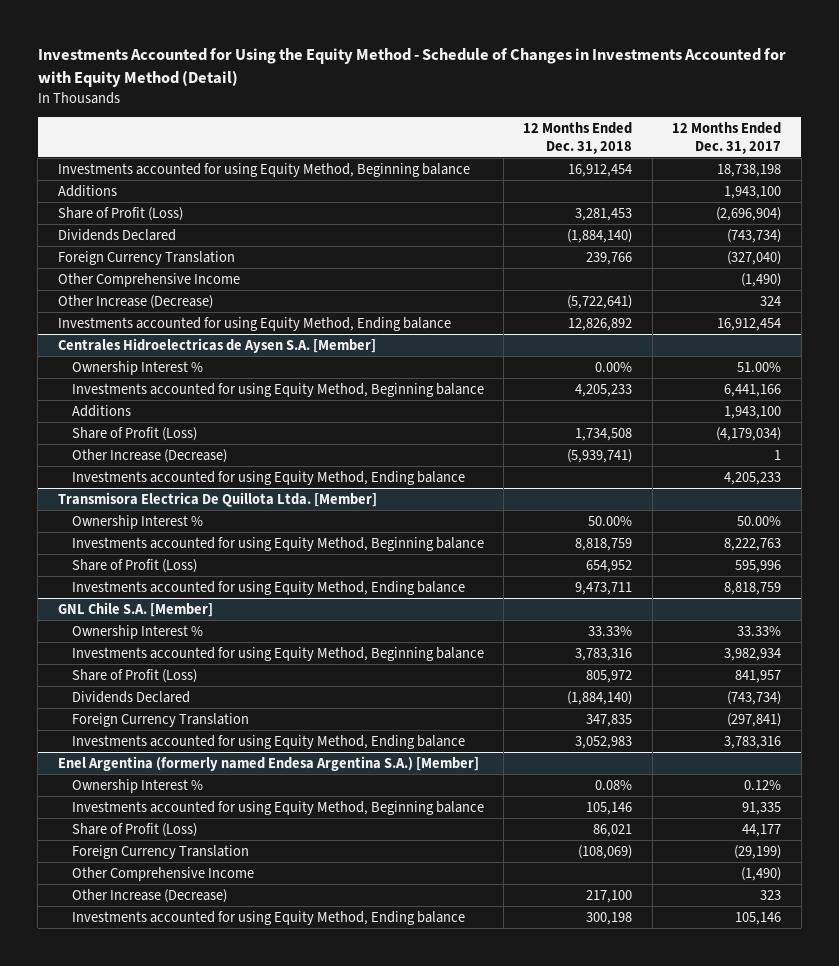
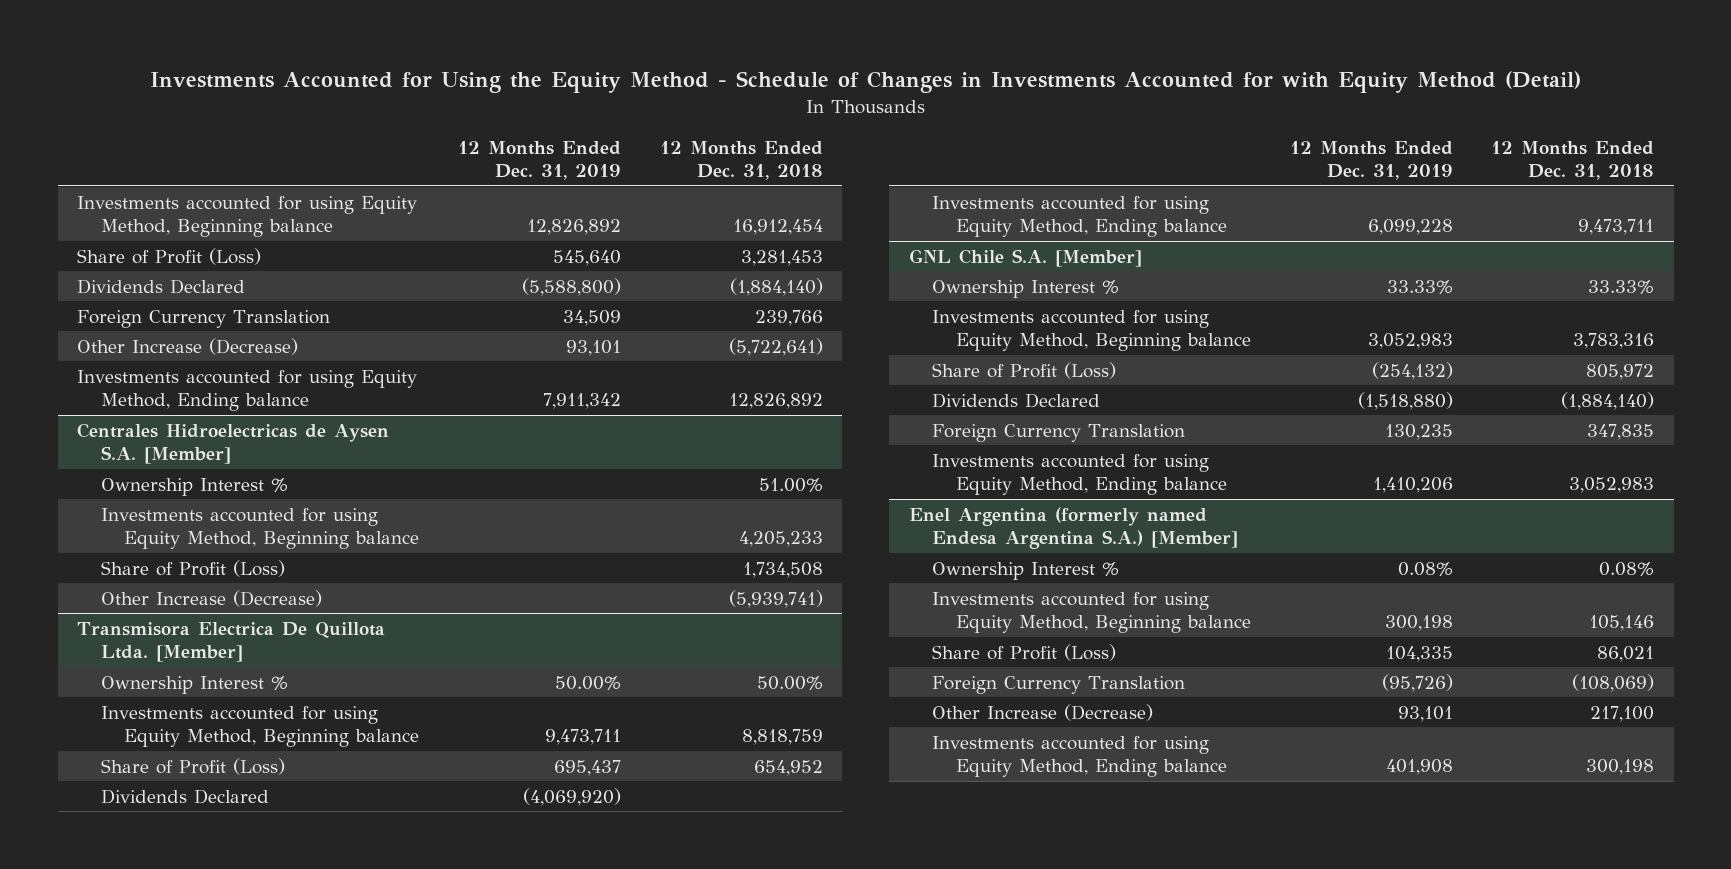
[672,122,782,154] 12 Months Ended Dec. 31, 2017 -> none
none -> [457,140,621,180] 12 Months Ended Dec. 31, 2019
[57,184,117,197] Additions -> none
[57,272,240,287] Other Comprehensive Income -> none
[595,361,633,372] 0.00% -> [758,477,823,492] 51.00%
[71,404,131,417] Additions -> none
[71,470,465,485] Investments accounted for using Equity Method, Ending balance -> none
none -> [100,788,269,804] Dividends Declared
[71,866,254,881] Other Comprehensive Income -> none

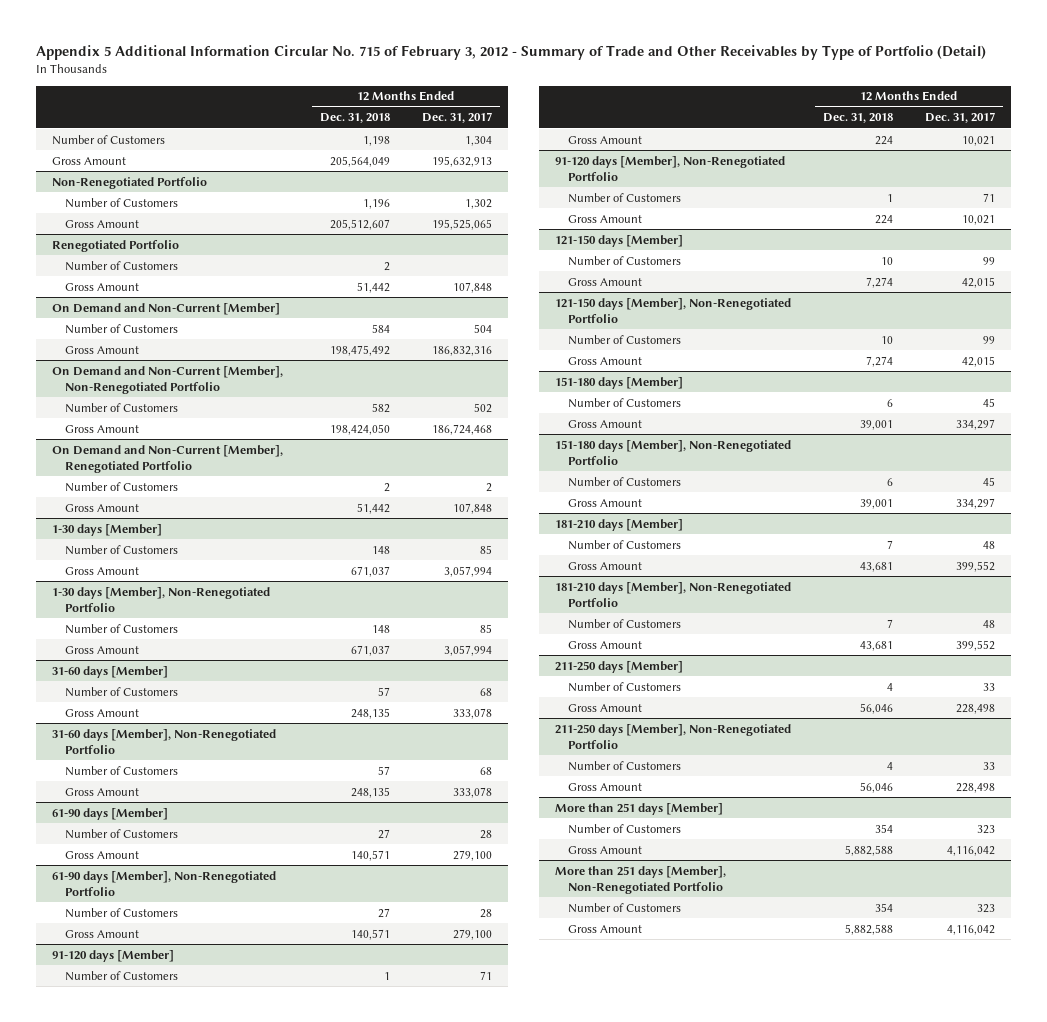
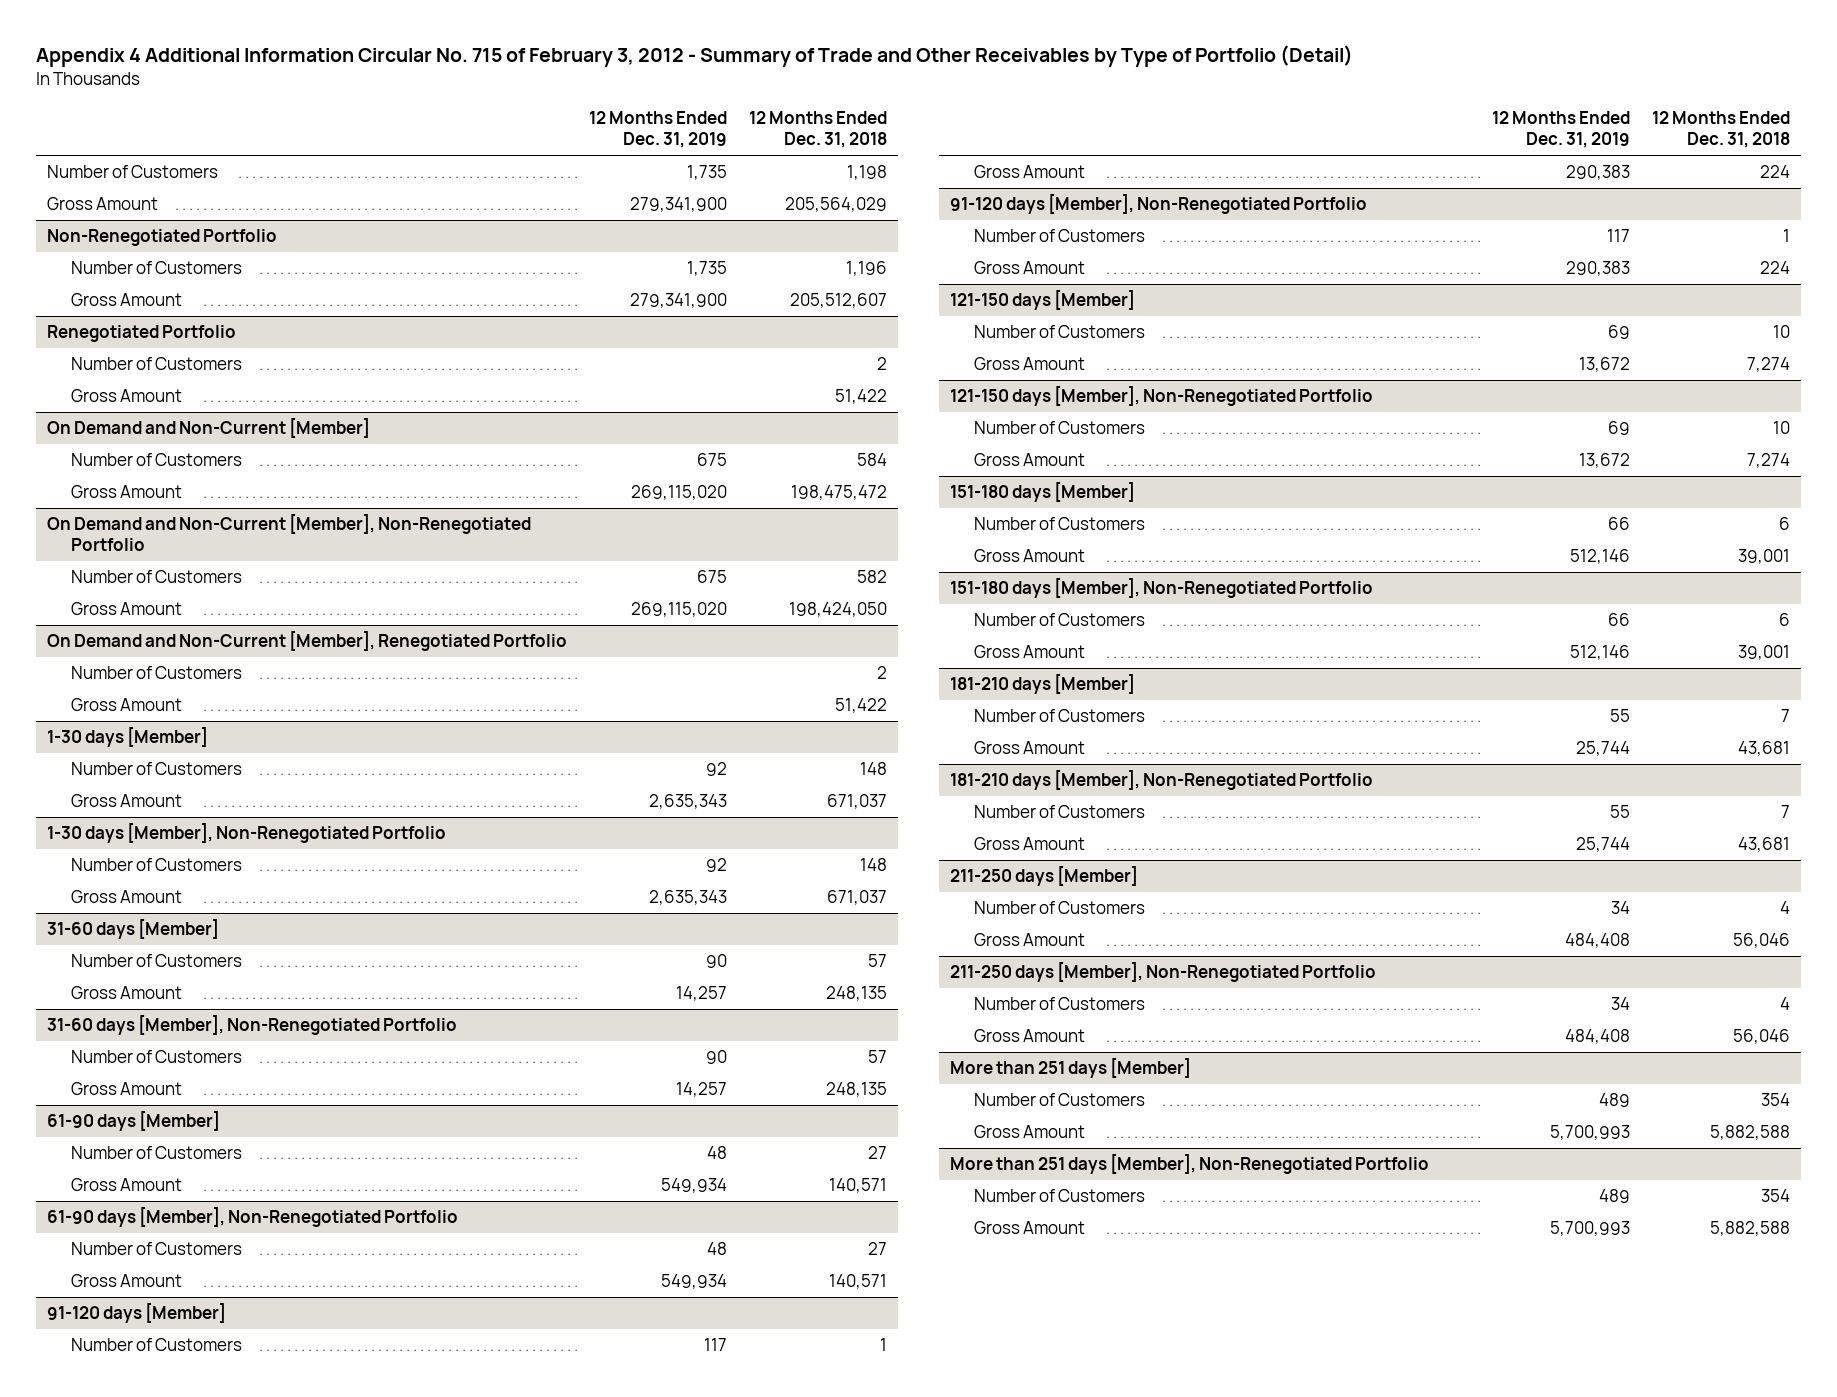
[36,44,987,60] Appendix 5 Additional Information Circular No. 715 of February 3, 2012 - Summary of Trade and Other Receivables by Type of Portfolio (Detail) -> [36,45,1354,68] Appendix 4 Additional Information Circular No. 715 of February 3, 2012 - Summary of Trade and Other Receivables by Type of Portfolio (Detail)
[421,112,492,124] Dec. 31, 2017 -> none
none -> [588,110,727,149] 12 Months Ended Dec. 31, 2019
[330,155,391,167] 205,564,049 -> [784,197,887,213] 205,564,029
[357,281,391,293] 51,442 -> [834,389,887,405] 51,422
[330,344,391,356] 198,475,492 -> [790,485,887,501] 198,475,472
[357,502,391,514] 51,442 -> [834,698,887,714] 51,422

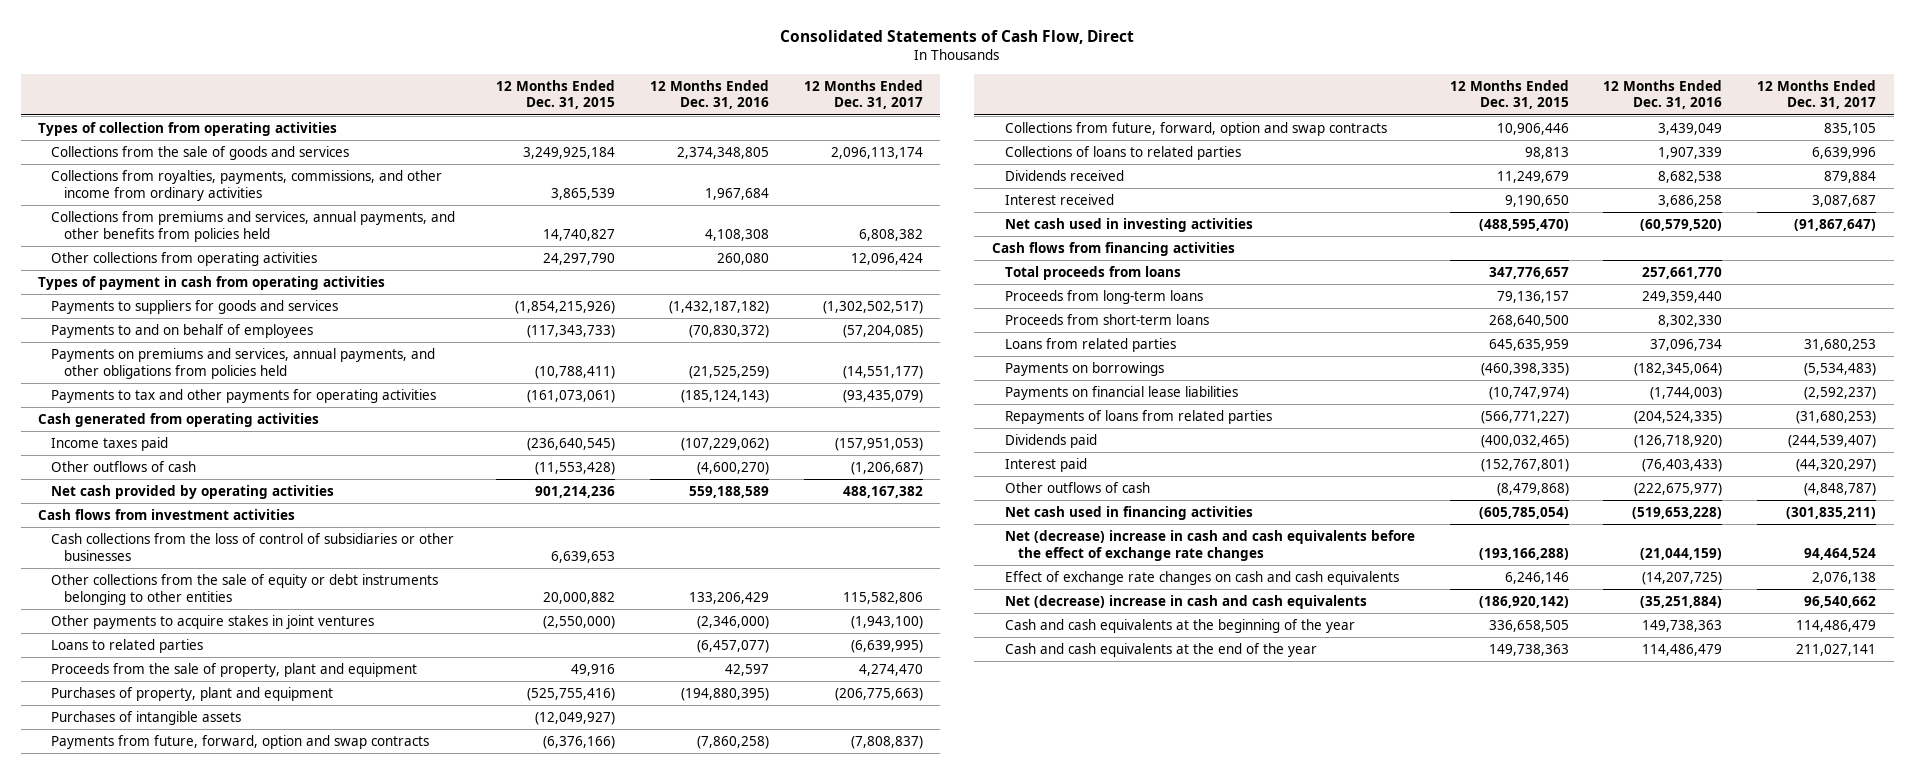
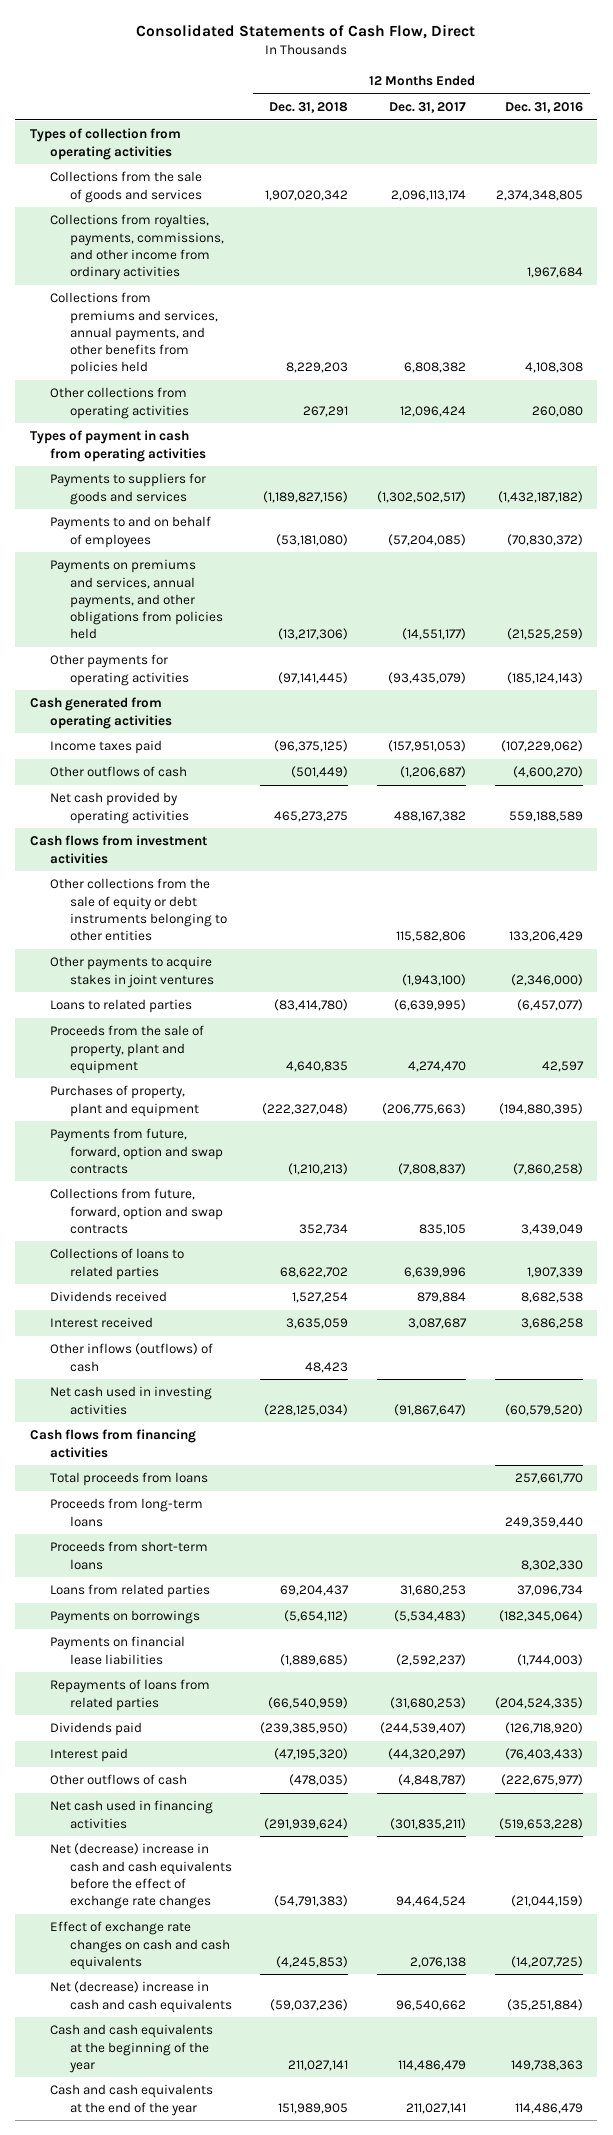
[496,79,616,110] 12 Months Ended Dec. 31, 2015 -> none
none -> [269,102,349,114] Dec. 31, 2018
[51,388,437,403] Payments to tax and other payments for operating activities -> [49,654,189,686] Other payments for operating activities
[51,532,455,561] Cash collections from the loss of control of subsidiaries or other businesses -> none
[51,710,242,725] Purchases of intangible assets -> none
none -> [49,1343,213,1372] Other inflows (outflows) of cash

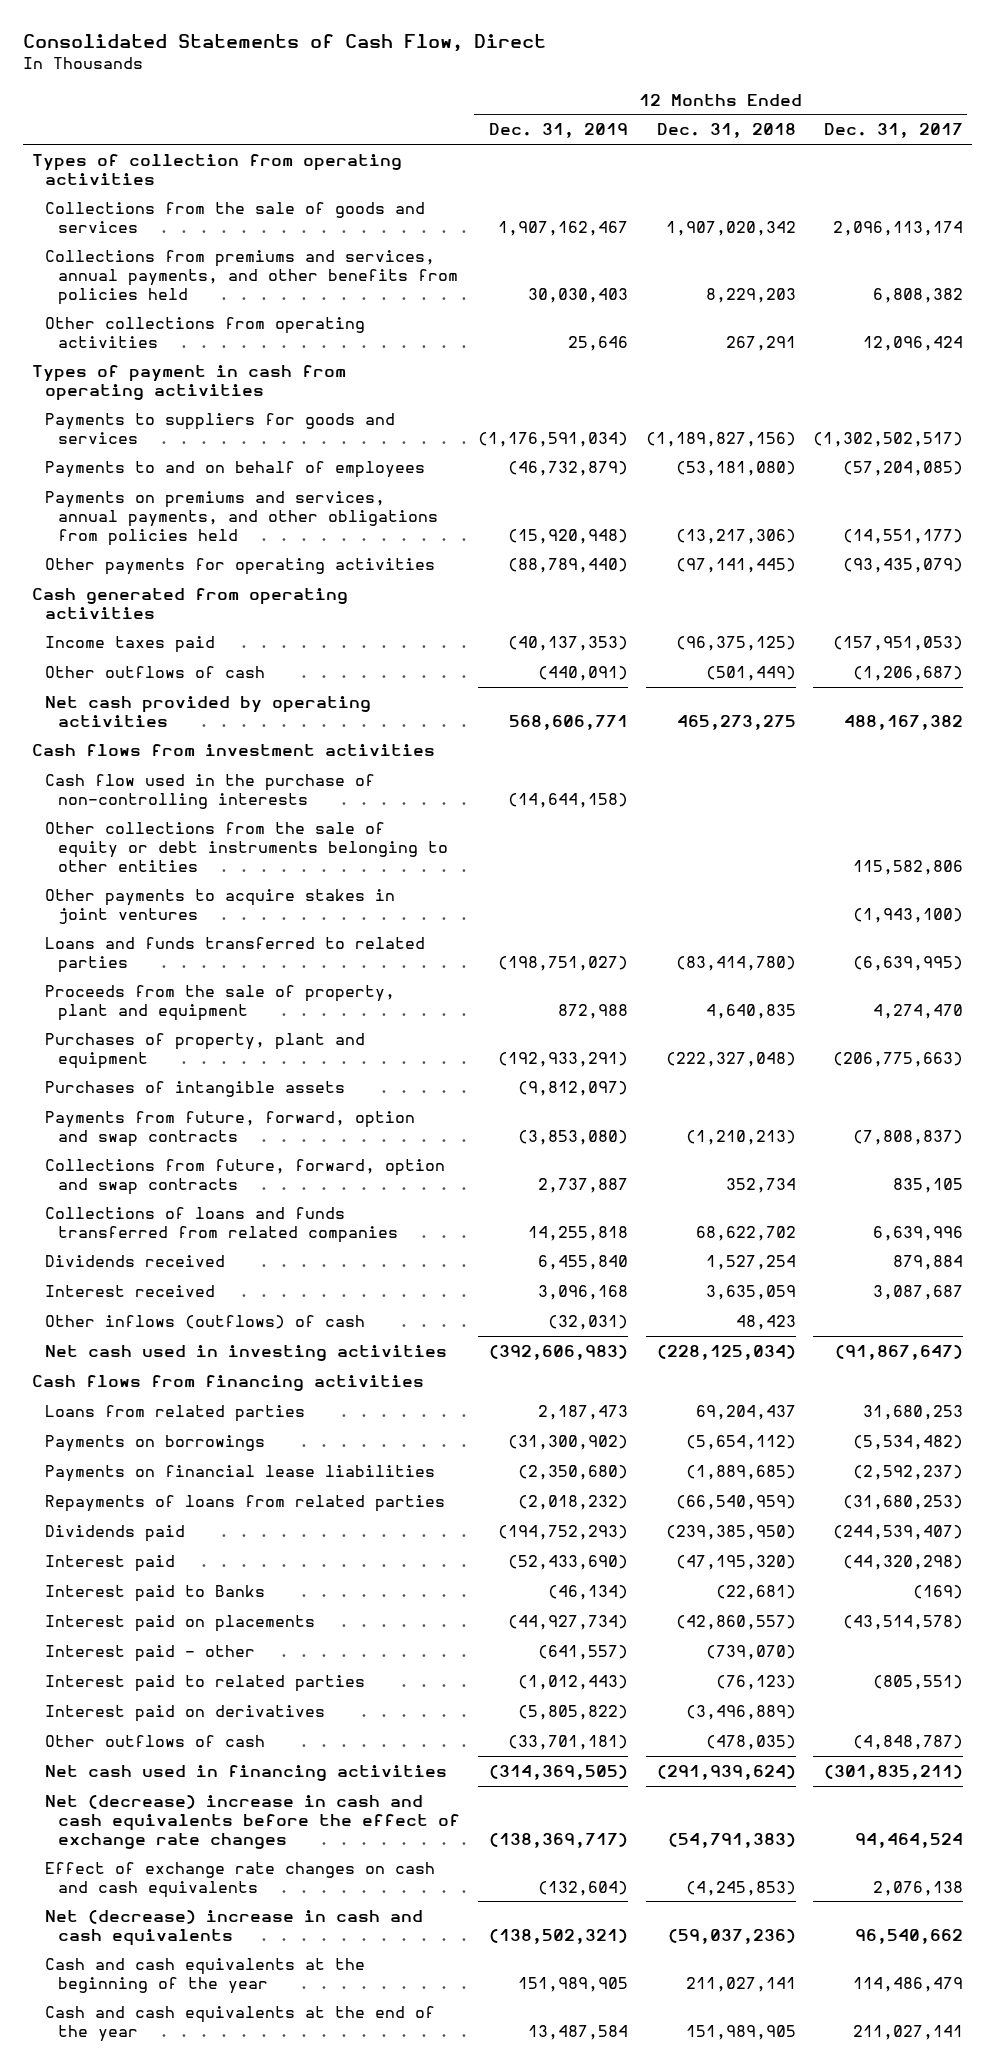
[504,102,583,114] Dec. 31, 2016 -> none
none -> [488,123,628,139] Dec. 31, 2019
[49,214,224,281] Collections from royalties, payments, commissions, and other income from ordinary activities -> none
none -> [45,773,376,809] Cash flow used in the purchase of non-controlling interests
[49,999,192,1014] Loans to related parties -> [45,936,426,973] Loans and funds transferred to related parties
none -> [45,1080,346,1097] Purchases of intangible assets
[49,1248,184,1280] Collections of loans to related parties -> [45,1206,399,1243] Collections of loans and funds transferred from related companies
[49,1472,208,1487] Total proceeds from loans -> none
[49,1498,203,1527] Proceeds from long-term loans -> none
[49,1541,208,1570] Proceeds from short-term loans -> none
[394,1610,467,1623] (5,534,483) -> [853,1434,964,1450] (5,534,482)
[388,1748,467,1761] (44,320,297) -> [843,1554,964,1570] (44,320,298)
none -> [45,1584,266,1602] Interest paid to Banks
none -> [45,1614,316,1632] Interest paid on placements
none -> [45,1644,256,1662] Interest paid - other
none -> [45,1674,366,1692] Interest paid to related parties
none -> [45,1704,326,1722] Interest paid on derivatives

